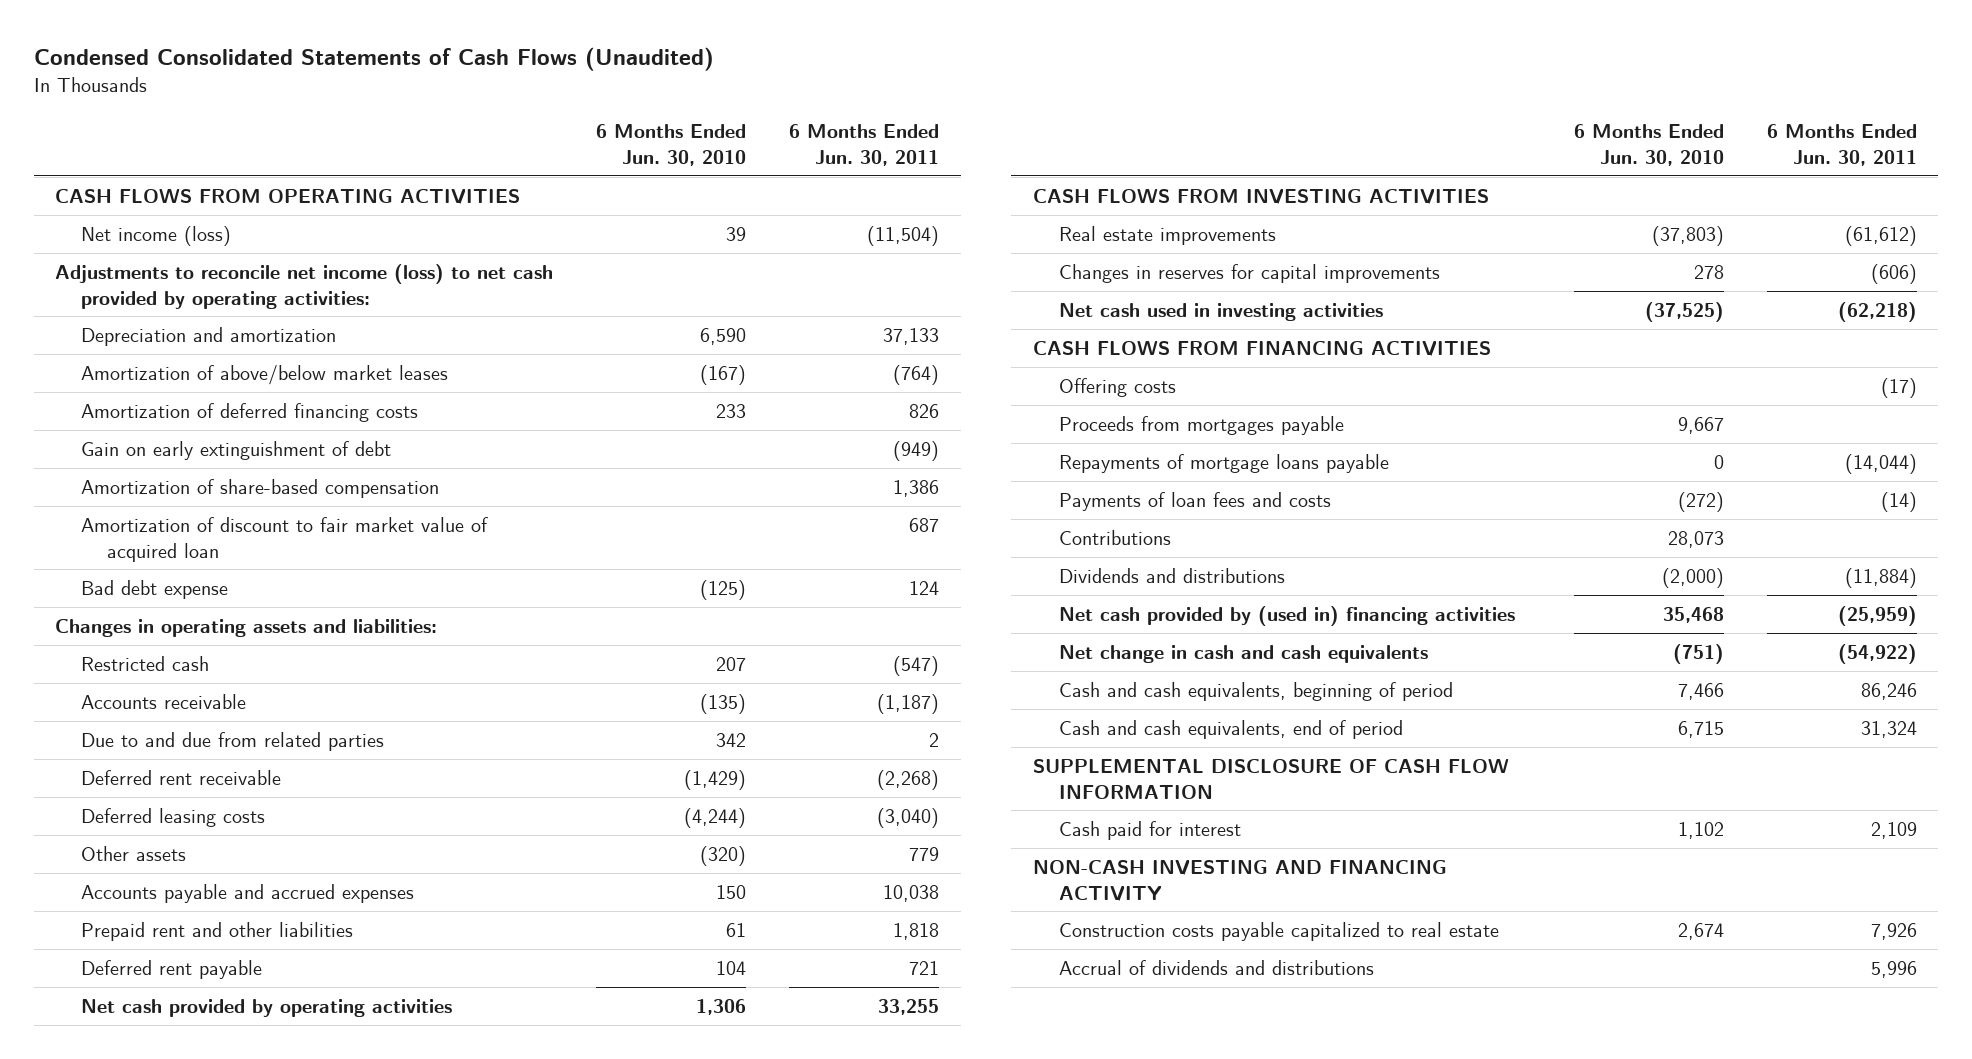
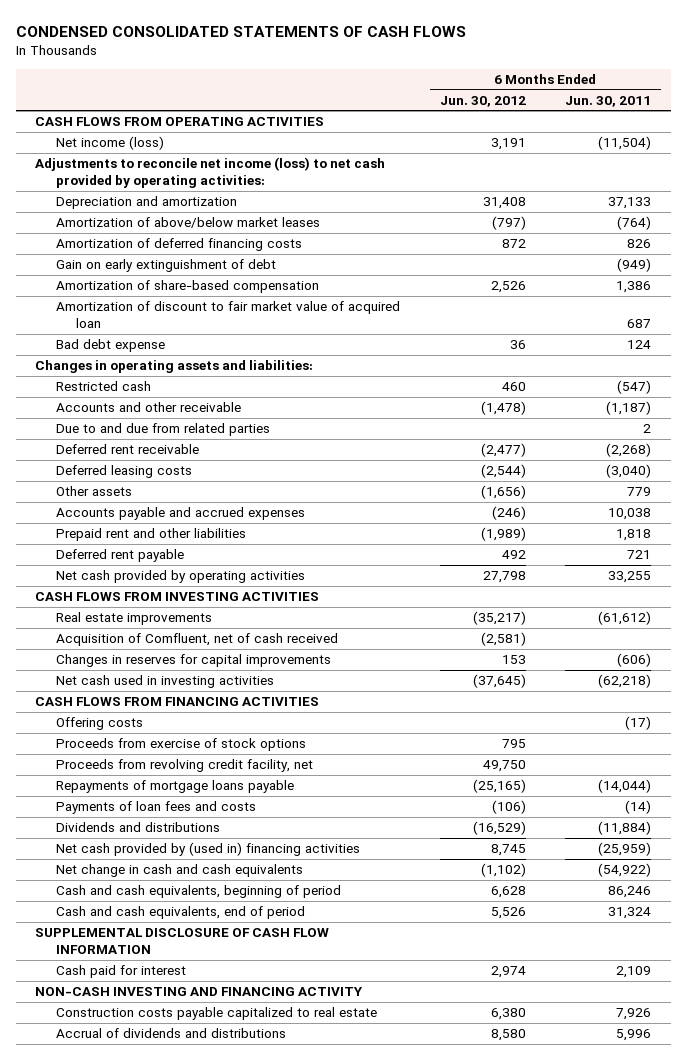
[33,47,714,72] Condensed Consolidated Statements of Cash Flows (Unaudited) -> [15,25,466,37] CONDENSED CONSOLIDATED STATEMENTS OF CASH FLOWS
[596,124,747,167] 6 Months Ended Jun. 30, 2010 -> none
none -> [439,95,526,107] Jun. 30, 2012
[81,693,247,709] Accounts receivable -> [55,402,241,413] Accounts and other receivable
none -> [55,633,338,647] Acquisition of Comfluent, net of cash received
[1058,415,1344,435] Proceeds from mortgages payable -> none
none -> [55,738,306,752] Proceeds from exercise of stock options
none -> [55,759,313,773] Proceeds from revolving credit facility, net
[1058,529,1171,545] Contributions -> none

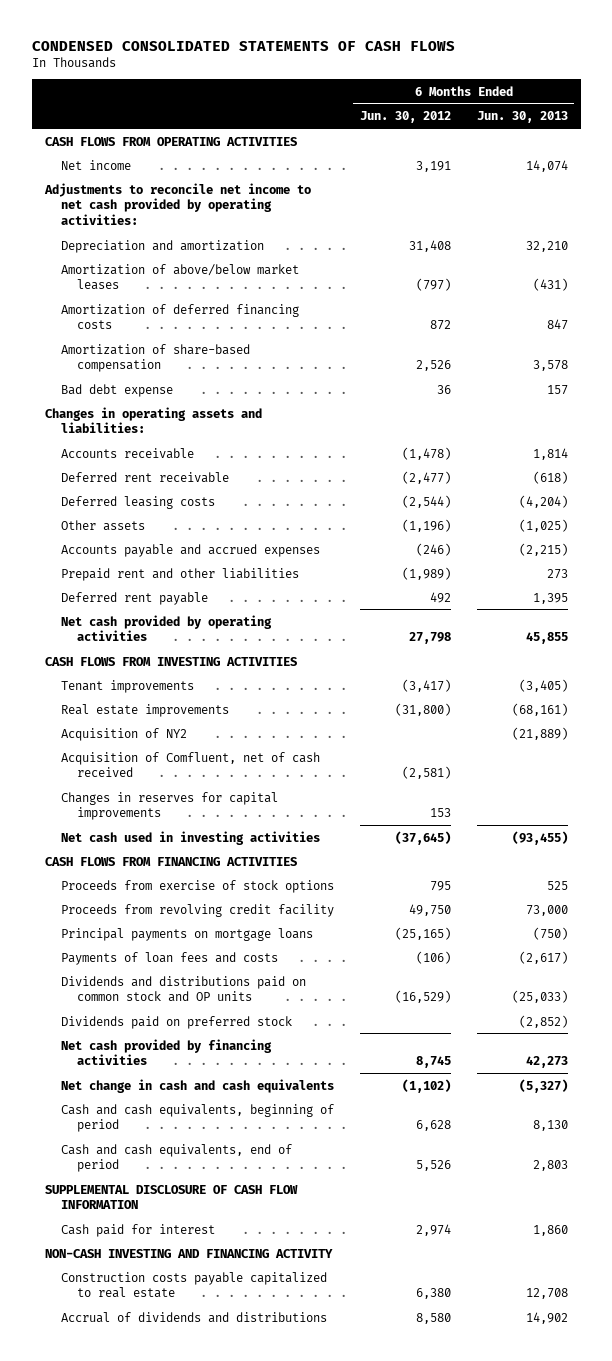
[565,95,652,107] Jun. 30, 2011 -> none
none -> [476,111,568,124] Jun. 30, 2013
[55,136,164,151] Net income (loss) -> [61,159,132,170] Net income
[35,157,386,188] Adjustments to reconcile net income (loss) to net cash provided by operating activities: -> [43,182,311,225] Adjustments to reconcile net income to net cash provided by operating activities:
[55,259,276,273] Gain on early extinguishment of debt -> none
[55,301,400,328] Amortization of discount to fair market value of acquired loan -> none
[55,381,151,392] Restricted cash -> none
[55,423,270,437] Due to and due from related parties -> none
[55,402,241,413] Accounts and other receivable -> [61,447,195,459] Accounts receivable
[480,485,526,500] (1,656) -> [401,518,451,532] (1,196)
none -> [61,679,195,693] Tenant improvements
[472,611,526,626] (35,217) -> [394,702,451,716] (31,800)
none -> [61,727,188,741] Acquisition of NY2
[55,717,143,731] Offering costs -> none
[55,759,313,773] Proceeds from revolving credit facility, net -> [61,903,335,917] Proceeds from revolving credit facility
[55,780,294,794] Repayments of mortgage loans payable -> [61,927,314,941] Principal payments on mortgage loans
[55,822,220,833] Dividends and distributions -> [61,975,307,1003] Dividends and distributions paid on common stock and OP units
none -> [61,1015,293,1029] Dividends paid on preferred stock
[55,842,360,857] Net cash provided by (used in) financing activities -> [61,1038,273,1066] Net cash provided by financing activities

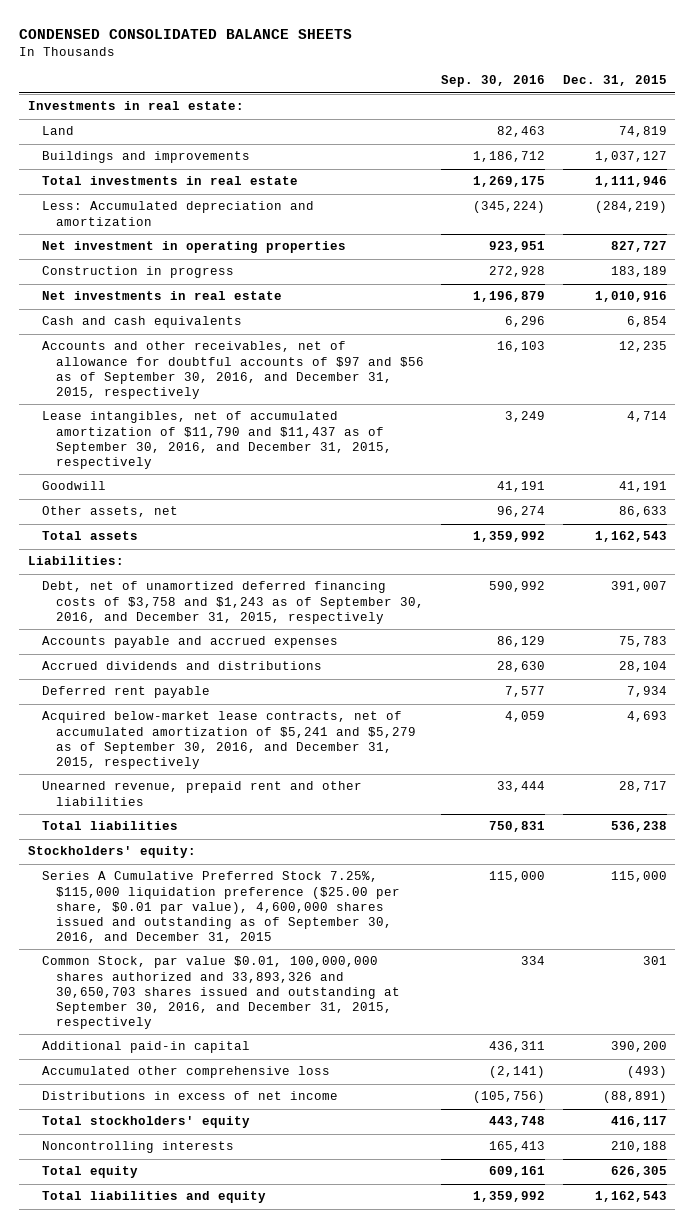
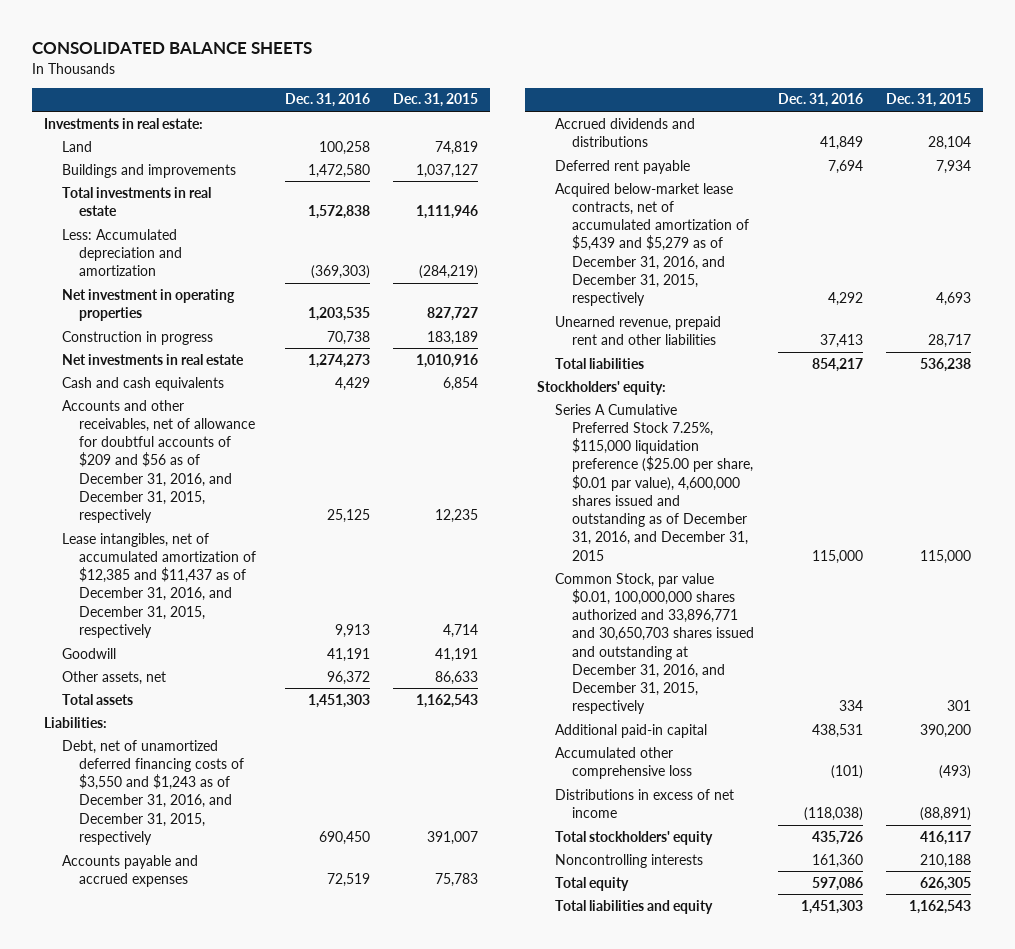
[19,28,353,39] CONDENSED CONSOLIDATED BALANCE SHEETS -> [32,42,313,55] CONSOLIDATED BALANCE SHEETS
[441,75,546,88] Sep. 30, 2016 -> none
none -> [284,93,370,108] Dec. 31, 2016
[42,341,425,399] Accounts and other receivables, net of allowance for doubtful accounts of $97 and $56 as of September 30, 2016, and December 31, 2015, respectively -> [61,399,256,524] Accounts and other receivables, net of allowance for doubtful accounts of $209 and $56 as of December 31, 2016, and December 31, 2015, respectively
[42,411,393,469] Lease intangibles, net of accumulated amortization of $11,790 and $11,437 as of September 30, 2016, and December 31, 2015, respectively -> [61,532,257,638] Lease intangibles, net of accumulated amortization of $12,385 and $11,437 as of December 31, 2016, and December 31, 2015, respectively
[42,581,425,624] Debt, net of unamortized deferred financing costs of $3,758 and $1,243 as of September 30, 2016, and December 31, 2015, respectively -> [61,739,245,845] Debt, net of unamortized deferred financing costs of $3,550 and $1,243 as of December 31, 2016, and December 31, 2015, respectively
[42,711,417,769] Acquired below-market lease contracts, net of accumulated amortization of $5,241 and $5,279 as of September 30, 2016, and December 31, 2015, respectively -> [554,182,749,307] Acquired below-market lease contracts, net of accumulated amortization of $5,439 and $5,279 as of December 31, 2016, and December 31, 2015, respectively
[42,871,401,944] Series A Cumulative Preferred Stock 7.25%, $115,000 liquidation preference ($25.00 per share, $0.01 par value), 4,600,000 shares issued and outstanding as of September 30, 2016, and December 31, 2015 -> [554,403,753,561] Series A Cumulative Preferred Stock 7.25%, $115,000 liquidation preference ($25.00 per share, $0.01 par value), 4,600,000 shares issued and outstanding as of December 31, 2016, and December 31, 2015
[42,956,401,1030] Common Stock, par value $0.01, 100,000,000 shares authorized and 33,893,326 and 30,650,703 shares issued and outstanding at September 30, 2016, and December 31, 2015, respectively -> [554,572,754,715] Common Stock, par value $0.01, 100,000,000 shares authorized and 33,896,771 and 30,650,703 shares issued and outstanding at December 31, 2016, and December 31, 2015, respectively

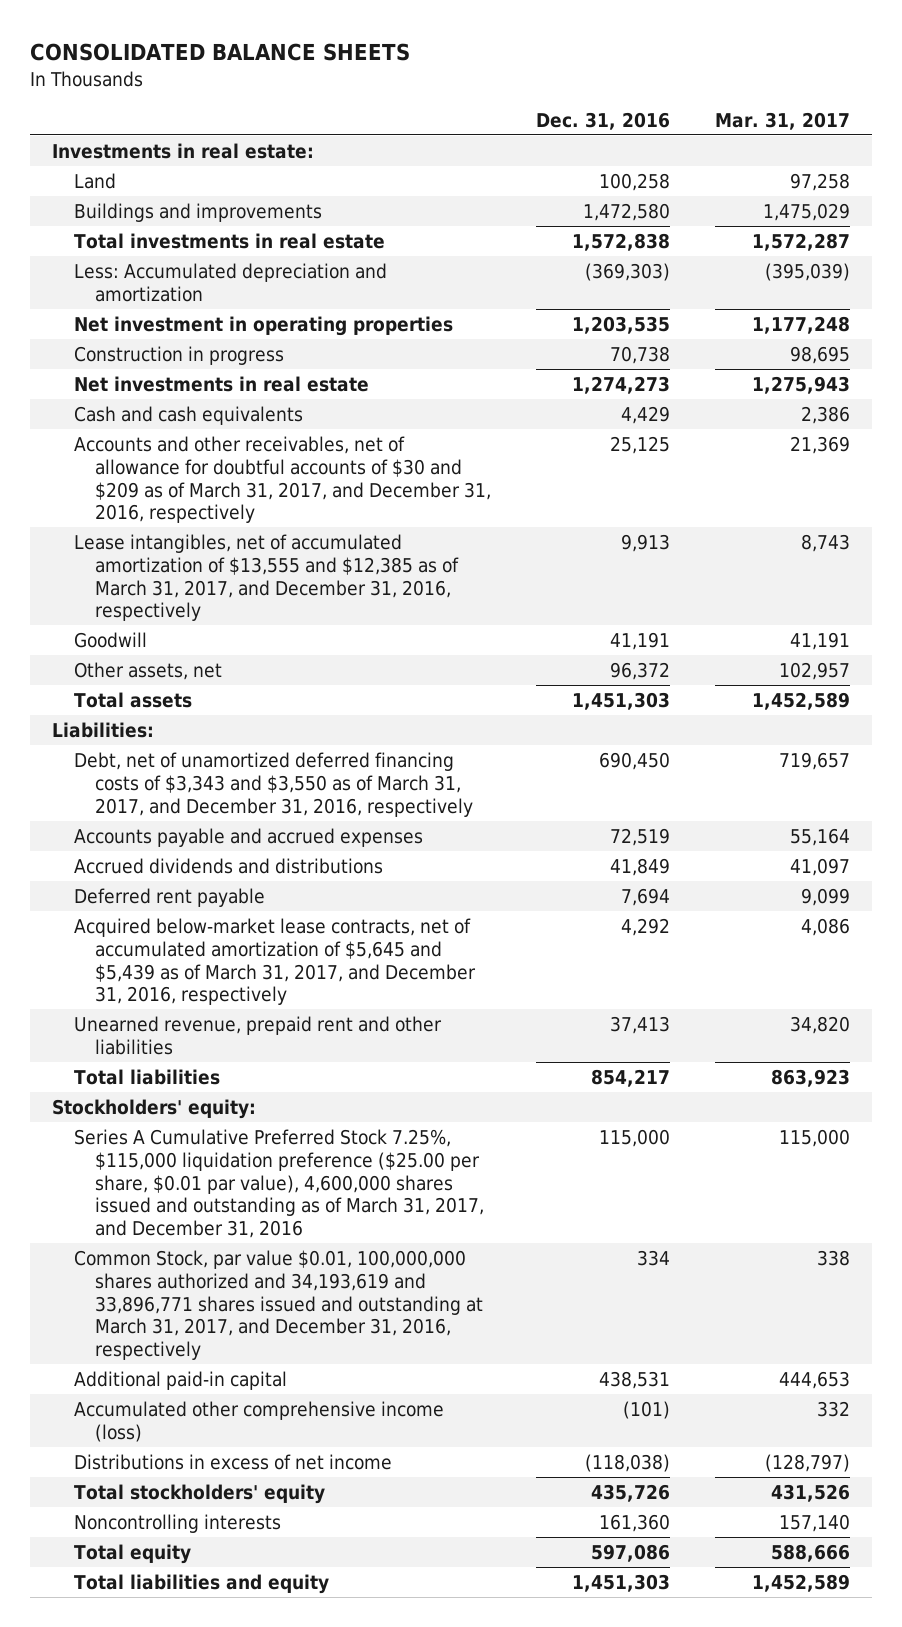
[393,93,479,108] Dec. 31, 2015 -> none
none -> [714,112,850,131] Mar. 31, 2017
[61,399,256,524] Accounts and other receivables, net of allowance for doubtful accounts of $209 and $56 as of December 31, 2016, and December 31, 2015, respectively -> [73,435,492,524] Accounts and other receivables, net of allowance for doubtful accounts of $30 and $209 as of March 31, 2017, and December 31, 2016, respectively
[61,532,257,638] Lease intangibles, net of accumulated amortization of $12,385 and $11,437 as of December 31, 2016, and December 31, 2015, respectively -> [73,533,460,622] Lease intangibles, net of accumulated amortization of $13,555 and $12,385 as of March 31, 2017, and December 31, 2016, respectively
[61,739,245,845] Debt, net of unamortized deferred financing costs of $3,550 and $1,243 as of December 31, 2016, and December 31, 2015, respectively -> [73,751,474,817] Debt, net of unamortized deferred financing costs of $3,343 and $3,550 as of March 31, 2017, and December 31, 2016, respectively
[554,182,749,307] Acquired below-market lease contracts, net of accumulated amortization of $5,439 and $5,279 as of December 31, 2016, and December 31, 2015, respectively -> [73,917,477,1006] Acquired below-market lease contracts, net of accumulated amortization of $5,645 and $5,439 as of March 31, 2017, and December 31, 2016, respectively
[554,403,753,561] Series A Cumulative Preferred Stock 7.25%, $115,000 liquidation preference ($25.00 per share, $0.01 par value), 4,600,000 shares issued and outstanding as of December 31, 2016, and December 31, 2015 -> [73,1128,485,1239] Series A Cumulative Preferred Stock 7.25%, $115,000 liquidation preference ($25.00 per share, $0.01 par value), 4,600,000 shares issued and outstanding as of March 31, 2017, and December 31, 2016
[554,572,754,715] Common Stock, par value $0.01, 100,000,000 shares authorized and 33,896,771 and 30,650,703 shares issued and outstanding at December 31, 2016, and December 31, 2015, respectively -> [73,1249,484,1361] Common Stock, par value $0.01, 100,000,000 shares authorized and 34,193,619 and 33,896,771 shares issued and outstanding at March 31, 2017, and December 31, 2016, respectively
[554,746,692,779] Accumulated other comprehensive loss -> [73,1400,444,1442] Accumulated other comprehensive income (loss)

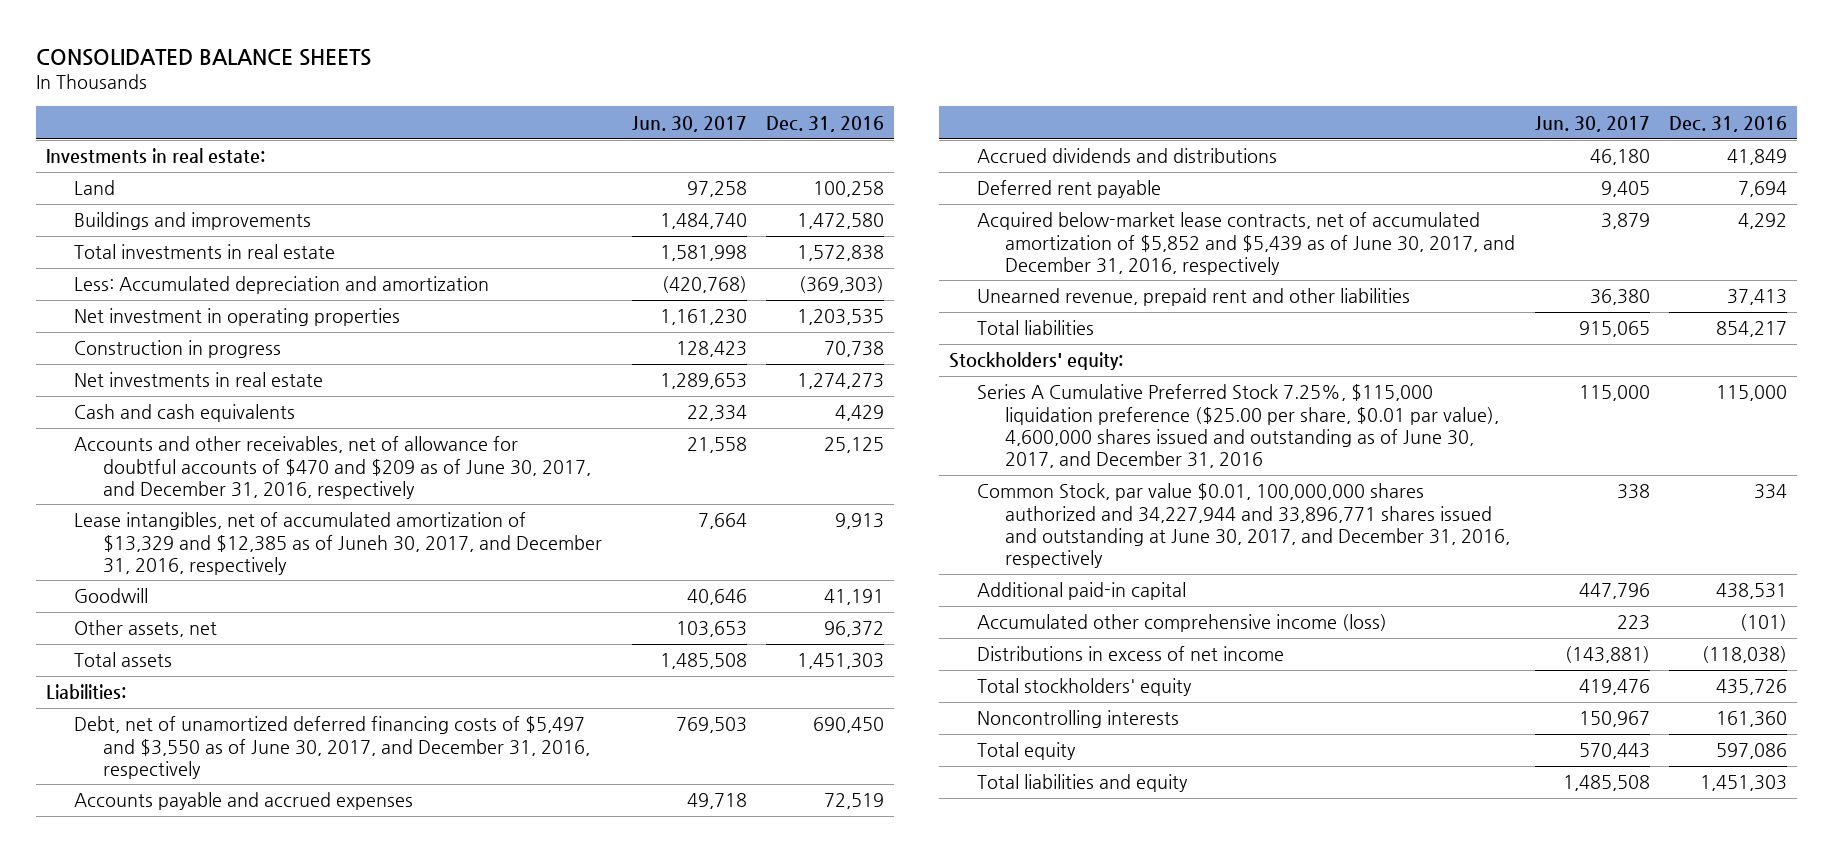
[714,112,850,131] Mar. 31, 2017 -> none
none -> [631,115,747,132] Jun. 30, 2017
[73,435,492,524] Accounts and other receivables, net of allowance for doubtful accounts of $30 and $209 as of March 31, 2017, and December 31, 2016, respectively -> [74,436,591,499] Accounts and other receivables, net of allowance for doubtful accounts of $470 and $209 as of June 30, 2017, and December 31, 2016, respectively
[73,533,460,622] Lease intangibles, net of accumulated amortization of $13,555 and $12,385 as of March 31, 2017, and December 31, 2016, respectively -> [74,512,602,575] Lease intangibles, net of accumulated amortization of $13,329 and $12,385 as of Juneh 30, 2017, and December 31, 2016, respectively
[73,751,474,817] Debt, net of unamortized deferred financing costs of $3,343 and $3,550 as of March 31, 2017, and December 31, 2016, respectively -> [74,716,590,779] Debt, net of unamortized deferred financing costs of $5,497 and $3,550 as of June 30, 2017, and December 31, 2016, respectively
[73,917,477,1006] Acquired below-market lease contracts, net of accumulated amortization of $5,645 and $5,439 as of March 31, 2017, and December 31, 2016, respectively -> [977,212,1516,275] Acquired below-market lease contracts, net of accumulated amortization of $5,852 and $5,439 as of June 30, 2017, and December 31, 2016, respectively
[73,1128,485,1239] Series A Cumulative Preferred Stock 7.25%, $115,000 liquidation preference ($25.00 per share, $0.01 par value), 4,600,000 shares issued and outstanding as of March 31, 2017, and December 31, 2016 -> [977,384,1500,468] Series A Cumulative Preferred Stock 7.25%, $115,000 liquidation preference ($25.00 per share, $0.01 par value), 4,600,000 shares issued and outstanding as of June 30, 2017, and December 31, 2016
[73,1249,484,1361] Common Stock, par value $0.01, 100,000,000 shares authorized and 34,193,619 and 33,896,771 shares issued and outstanding at March 31, 2017, and December 31, 2016, respectively -> [977,483,1511,568] Common Stock, par value $0.01, 100,000,000 shares authorized and 34,227,944 and 33,896,771 shares issued and outstanding at June 30, 2017, and December 31, 2016, respectively

